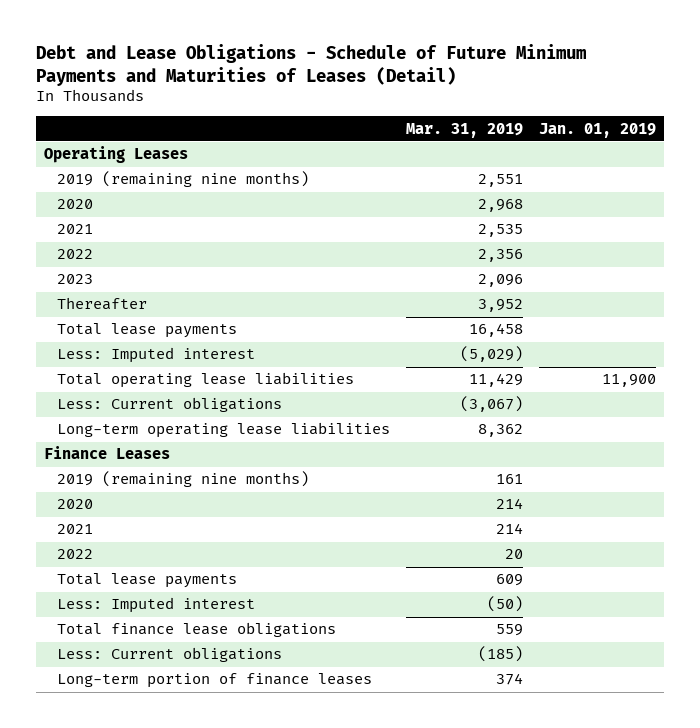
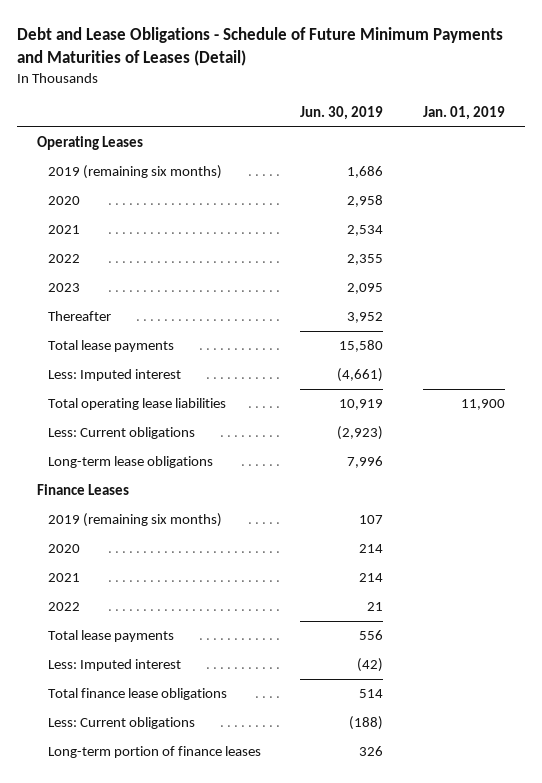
[406,122,524,138] Mar. 31, 2019 -> none
none -> [300,106,384,121] Jun. 30, 2019
[57,171,310,188] 2019 (remaining nine months) -> [47,165,222,180] 2019 (remaining six months)
[57,422,391,439] Long-term operating lease liabilities -> [47,456,213,469] Long-term lease obligations
[57,471,310,488] 2019 (remaining nine months) -> [47,513,222,528] 2019 (remaining six months)

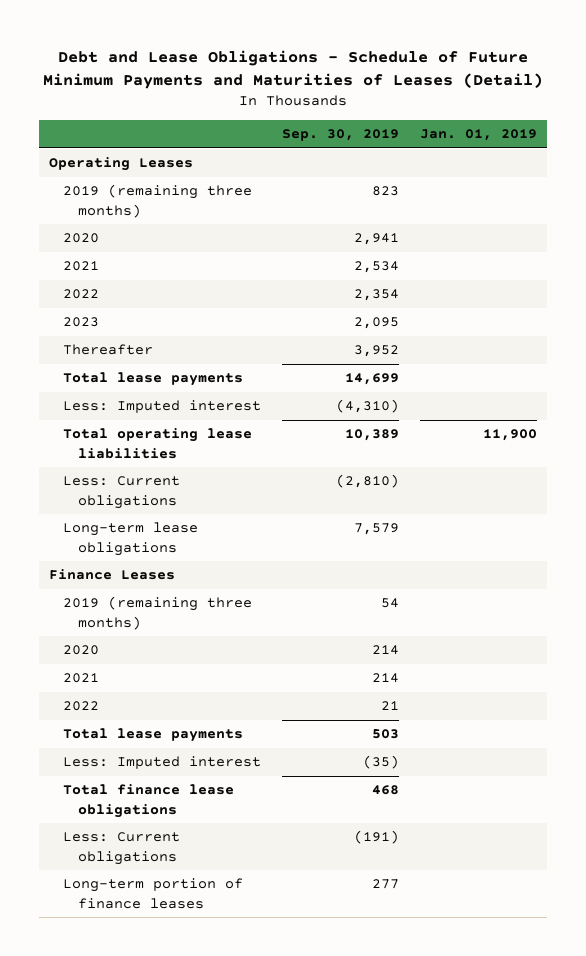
[300,106,384,121] Jun. 30, 2019 -> none
none -> [282,129,400,142] Sep. 30, 2019
[47,165,222,180] 2019 (remaining six months) -> [63,184,253,218] 2019 (remaining three months)
[47,513,222,528] 2019 (remaining six months) -> [63,596,253,630] 2019 (remaining three months)

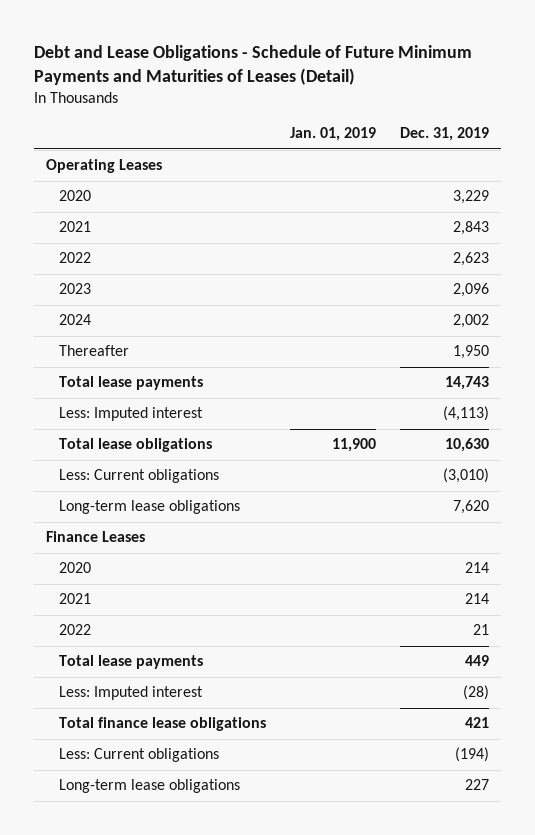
[282,129,400,142] Sep. 30, 2019 -> none
none -> [399,127,489,142] Dec. 31, 2019
[63,184,253,218] 2019 (remaining three months) -> none
none -> [59,314,92,326] 2024
[63,428,253,459] Total operating lease liabilities -> [59,438,213,453] Total lease obligations
[63,596,253,630] 2019 (remaining three months) -> none
[63,878,244,909] Long-term portion of finance leases -> [59,779,241,794] Long-term lease obligations

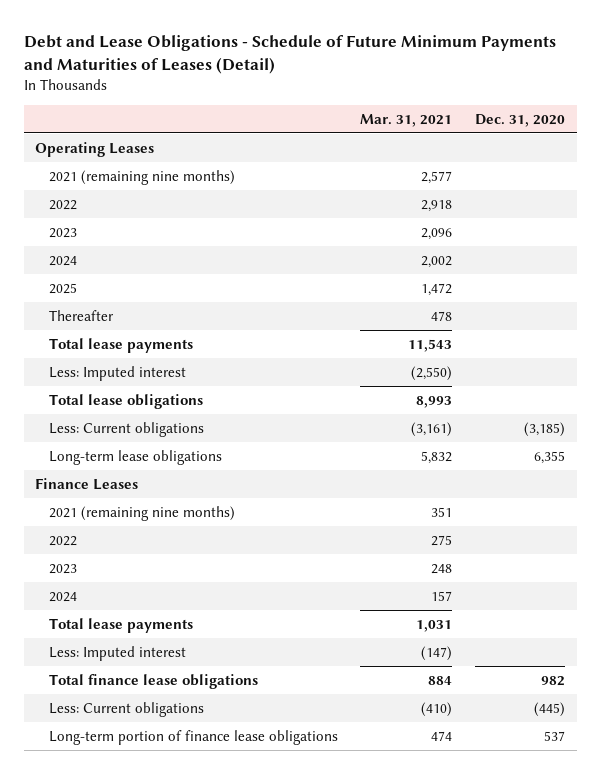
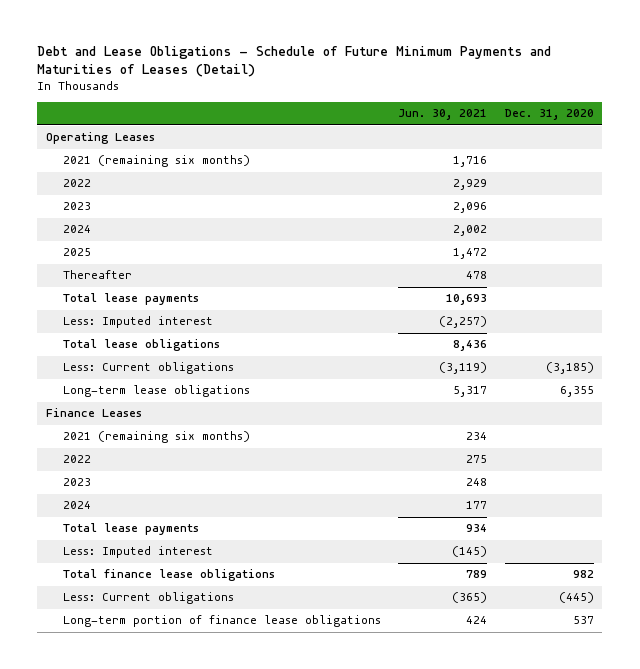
[360,113,453,127] Mar. 31, 2021 -> none
none -> [398,109,488,121] Jun. 30, 2021
[48,169,235,185] 2021 (remaining nine months) -> [63,155,251,168] 2021 (remaining six months)
[48,505,235,521] 2021 (remaining nine months) -> [63,431,251,444] 2021 (remaining six months)

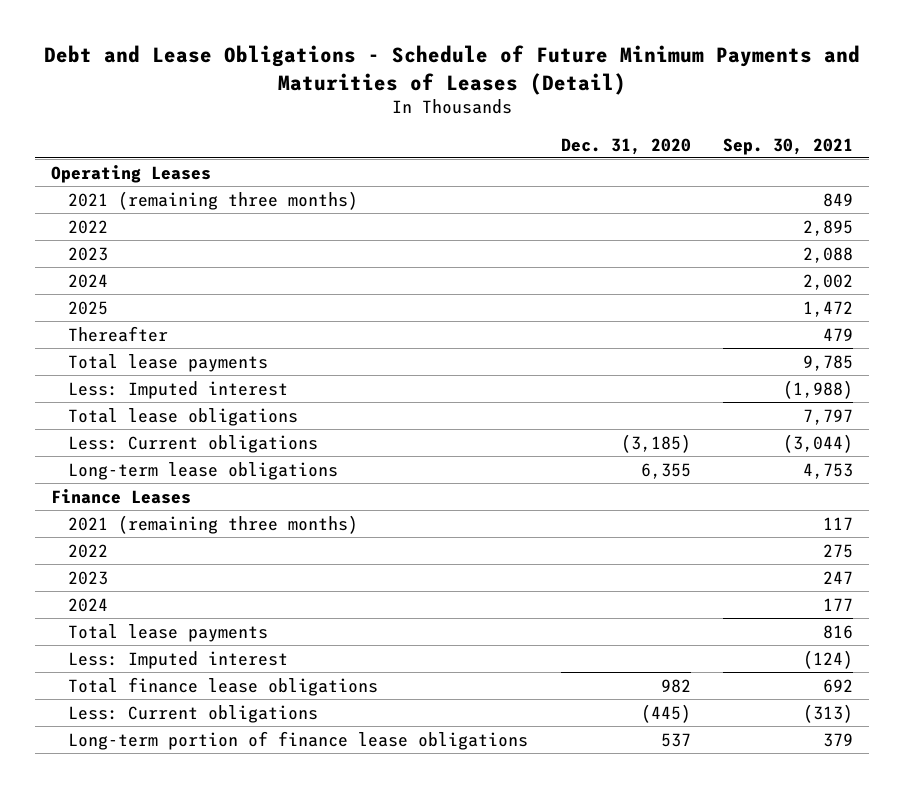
[398,109,488,121] Jun. 30, 2021 -> none
none -> [722,137,853,155] Sep. 30, 2021
[63,155,251,168] 2021 (remaining six months) -> [68,190,359,210] 2021 (remaining three months)
[63,431,251,444] 2021 (remaining six months) -> [68,514,359,534] 2021 (remaining three months)

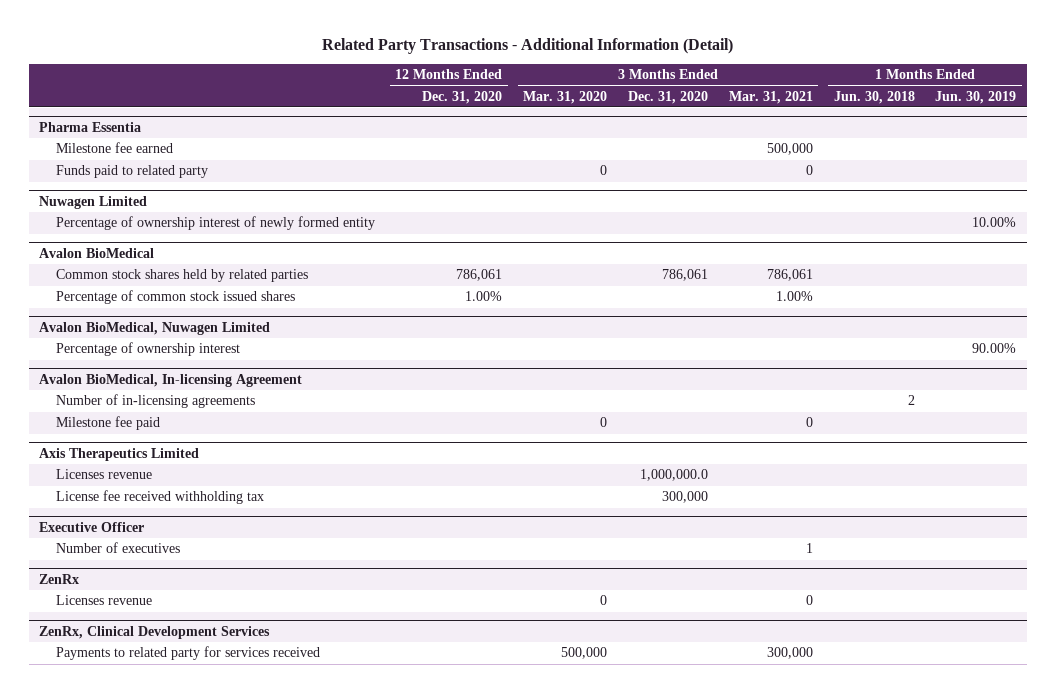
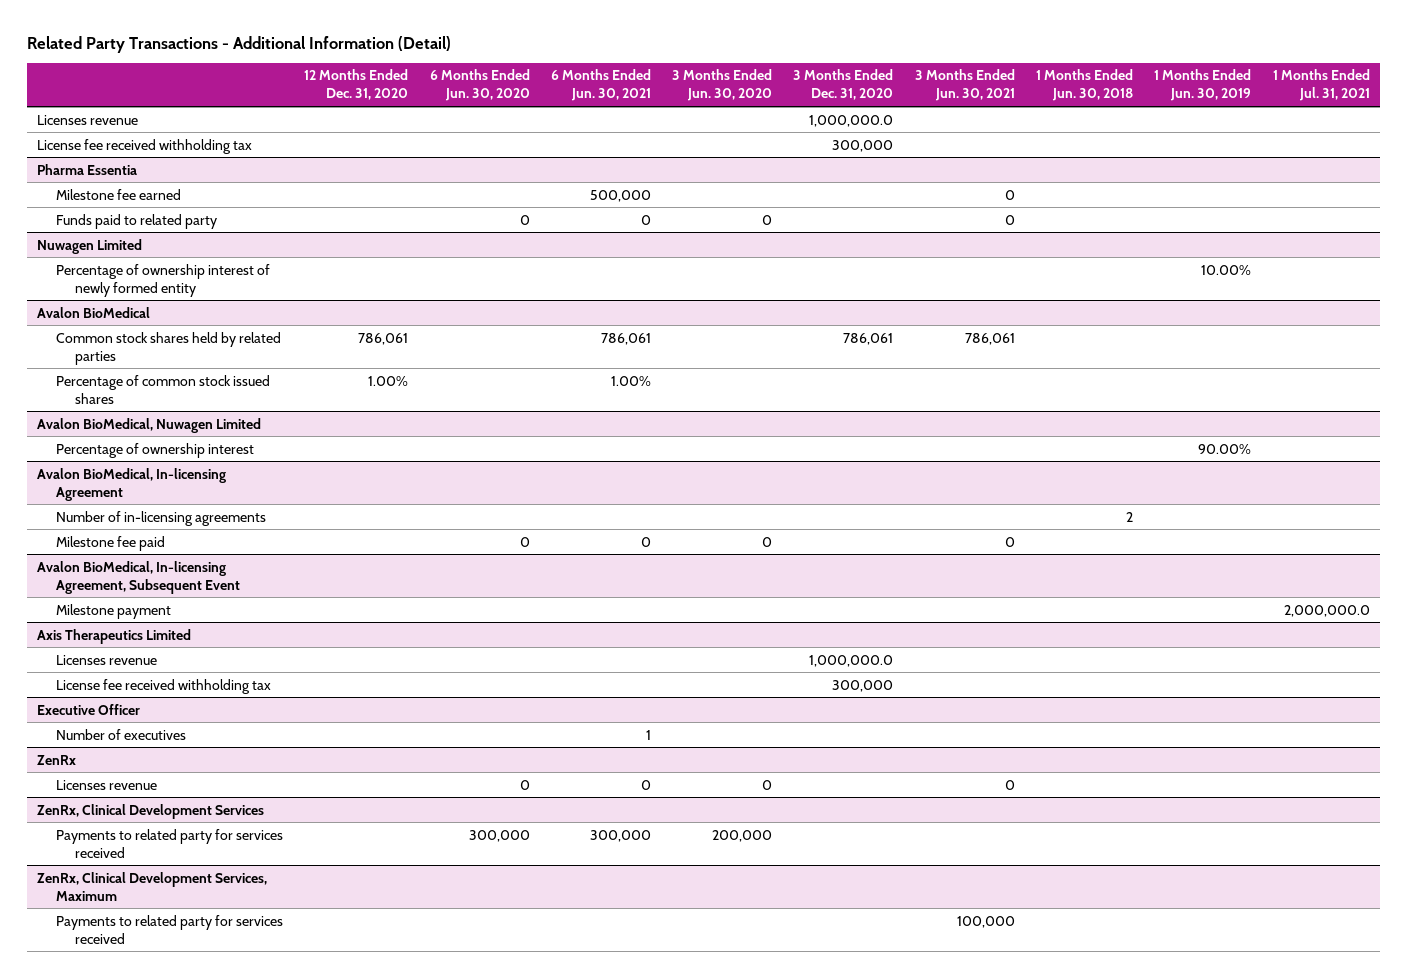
[523,90,608,104] Mar. 31, 2020 -> none
[728,90,813,104] Mar. 31, 2021 -> none
none -> [429,69,530,102] 6 Months Ended Jun. 30, 2020
none -> [550,69,651,102] 6 Months Ended Jun. 30, 2021
none -> [672,69,773,102] 3 Months Ended Jun. 30, 2020
none -> [914,69,1015,102] 3 Months Ended Jun. 30, 2021
none -> [1272,69,1370,102] 1 Months Ended Jul. 31, 2021
none -> [37,114,139,125] Licenses revenue
none -> [37,138,253,154] License fee received withholding tax
none -> [37,560,240,594] Avalon BioMedical, In-licensing Agreement, Subsequent Event
none -> [55,603,171,619] Milestone payment
none -> [37,871,268,901] ZenRx, Clinical Development Services, Maximum
none -> [55,914,283,944] Payments to related party for services received

